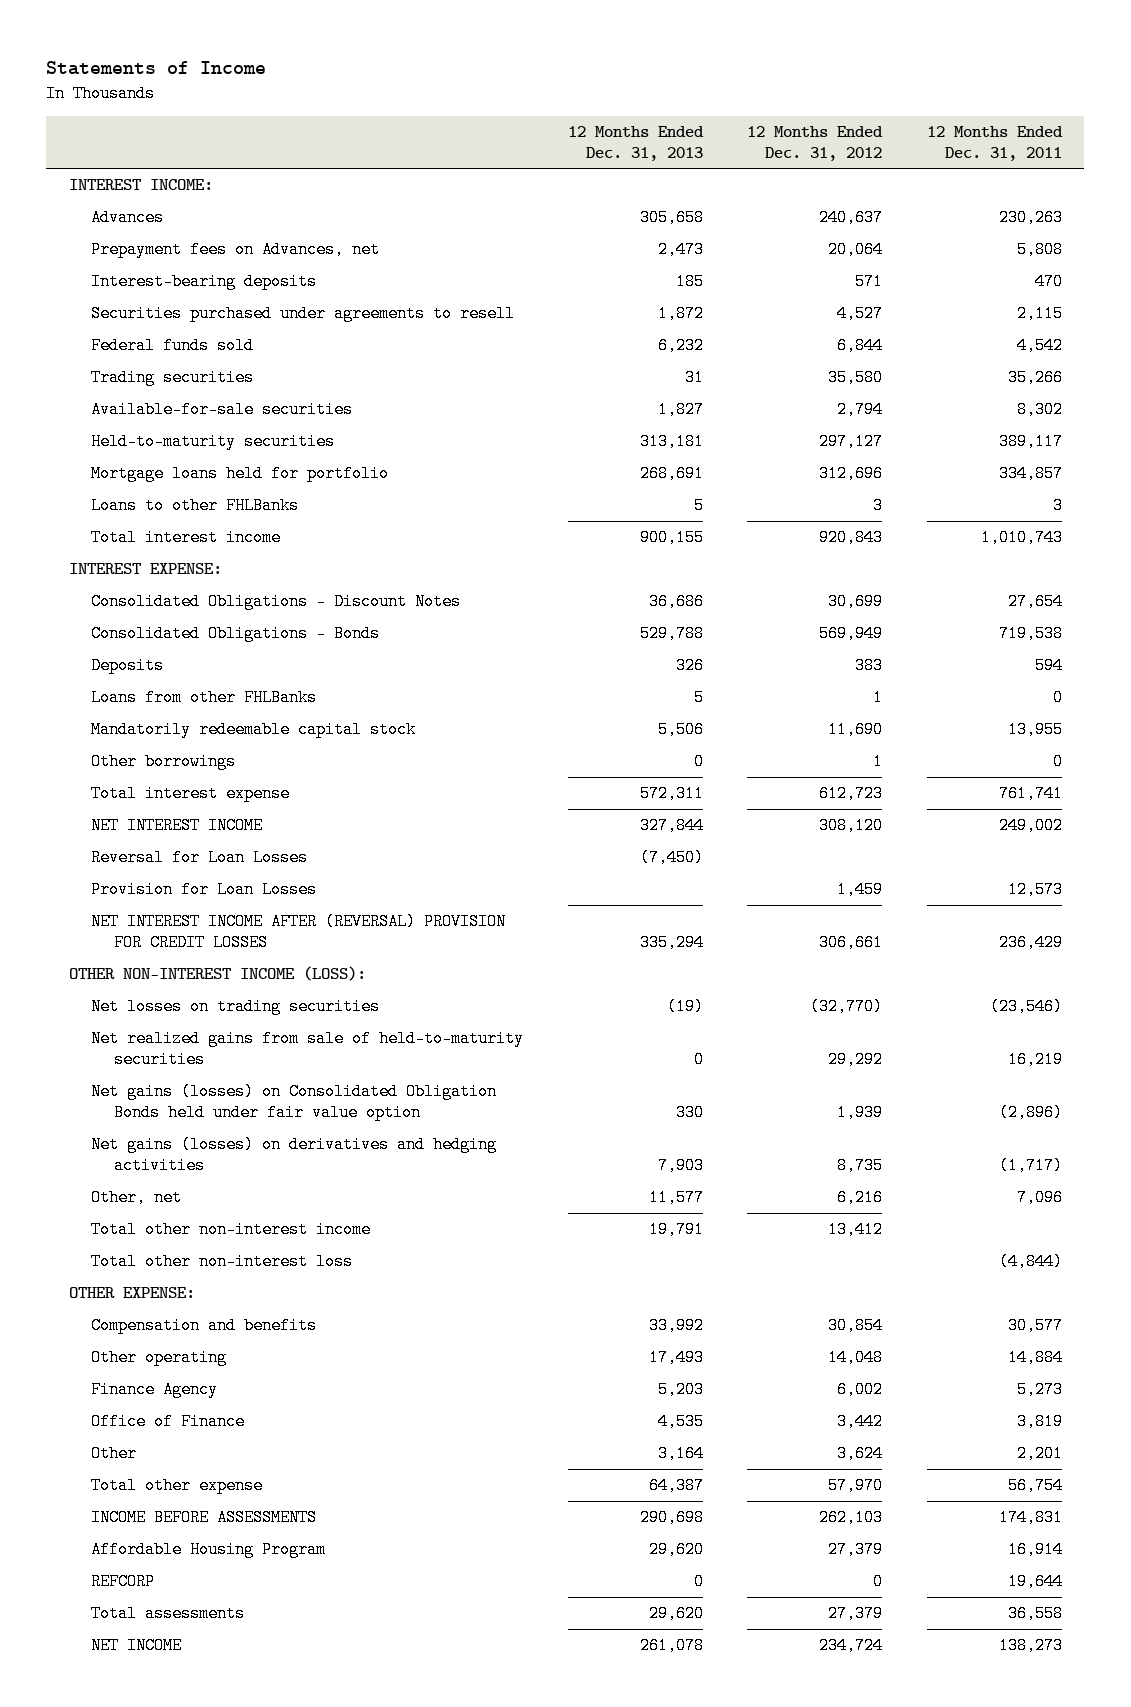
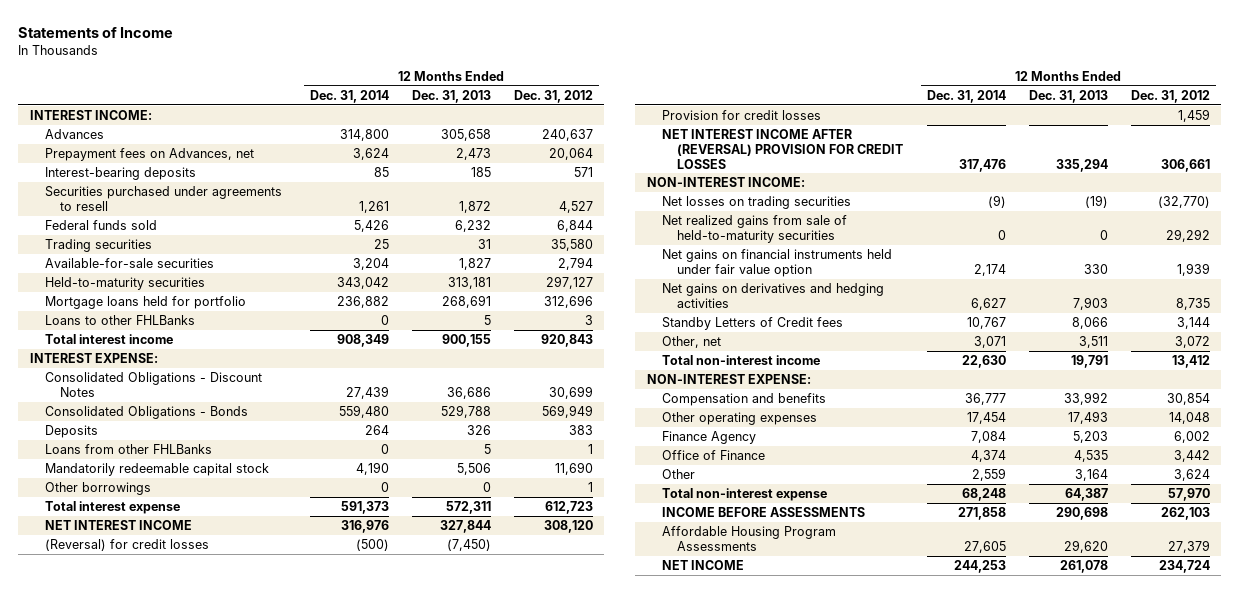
[927,126,1064,161] 12 Months Ended Dec. 31, 2011 -> none
none -> [309,89,389,103] Dec. 31, 2014
[91,849,309,867] Reversal for Loan Losses -> [45,538,210,551] (Reversal) for credit losses
[91,881,318,899] Provision for Loan Losses -> [662,109,822,120] Provision for credit losses
[68,966,366,982] OTHER NON-INTEREST INCOME (LOSS): -> [646,176,805,187] NON-INTEREST INCOME:
[91,1253,354,1271] Total other non-interest loss -> none
[91,1083,498,1122] Net gains (losses) on Consolidated Obligation Bonds held under fair value option -> [662,248,893,277] Net gains on financial instruments held under fair value option
[91,1136,498,1175] Net gains (losses) on derivatives and hedging activities -> [662,282,885,308] Net gains on derivatives and hedging activities
none -> [662,316,844,330] Standby Letters of Credit fees
[648,1189,704,1207] 11,577 -> [1078,335,1108,348] 3,511
[837,1189,884,1207] 6,216 -> [1174,335,1210,348] 3,072
[91,1221,372,1239] Total other non-interest income -> [662,354,821,365] Total non-interest income
[68,1287,195,1299] OTHER EXPENSE: -> [646,373,811,384] NON-INTEREST EXPENSE:
[91,1349,228,1367] Other operating -> [662,411,818,425] Other operating expenses
[91,1477,264,1495] Total other expense -> [662,487,828,501] Total non-interest expense
[91,1573,156,1591] REFCORP -> none
[91,1605,246,1623] Total assessments -> none
[91,1541,327,1559] Affordable Housing Program -> [662,525,837,551] Affordable Housing Program Assessments

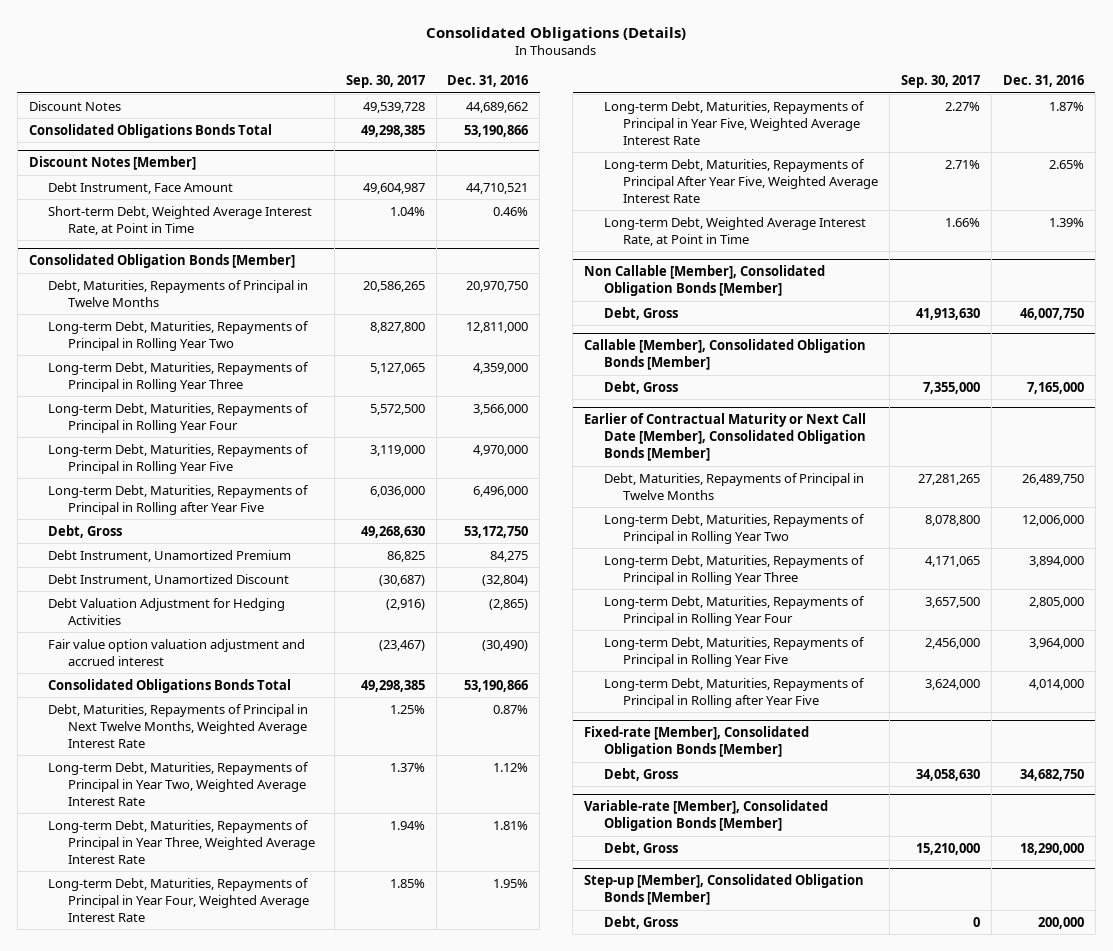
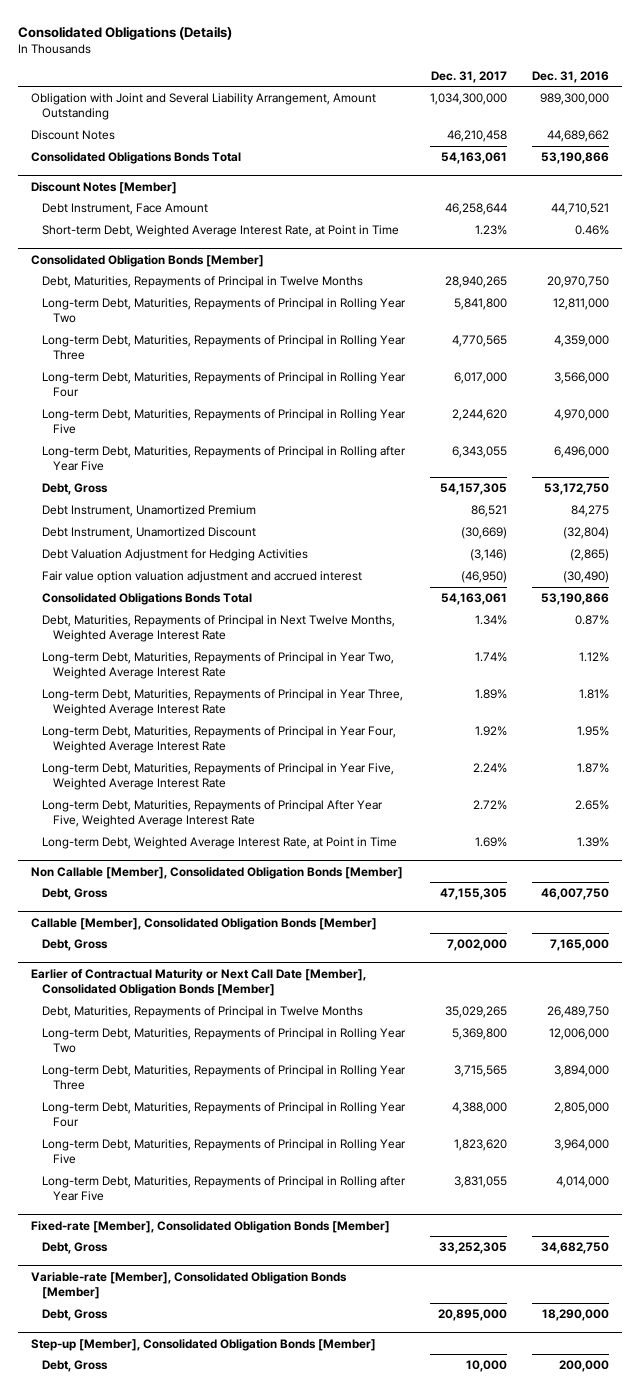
[345,75,425,89] Sep. 30, 2017 -> none
none -> [431,70,508,83] Dec. 31, 2017
none -> [30,93,376,121] Obligation with Joint and Several Liability Arrangement, Amount Outstanding

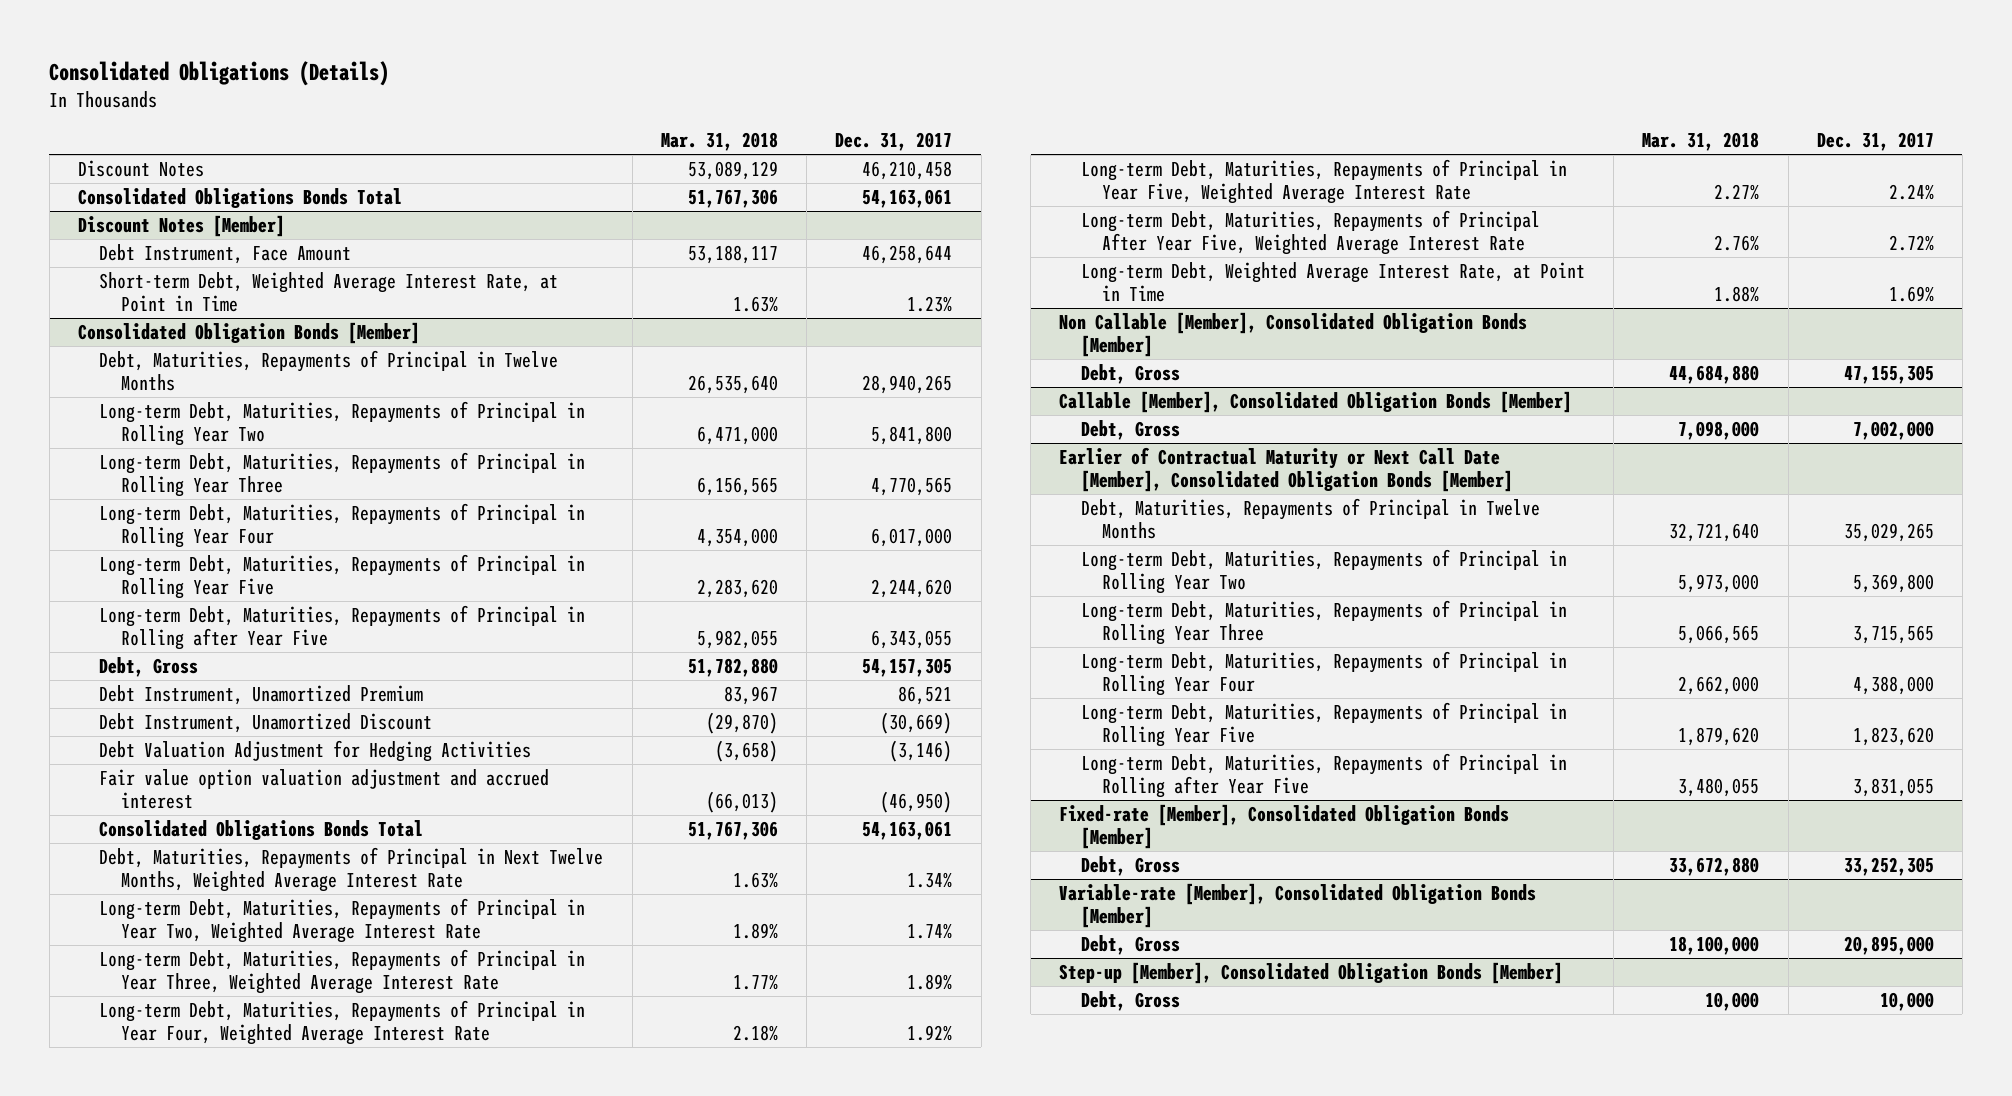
[532,70,610,83] Dec. 31, 2016 -> none
none -> [660,132,778,152] Mar. 31, 2018
[30,93,376,121] Obligation with Joint and Several Liability Arrangement, Amount Outstanding -> none

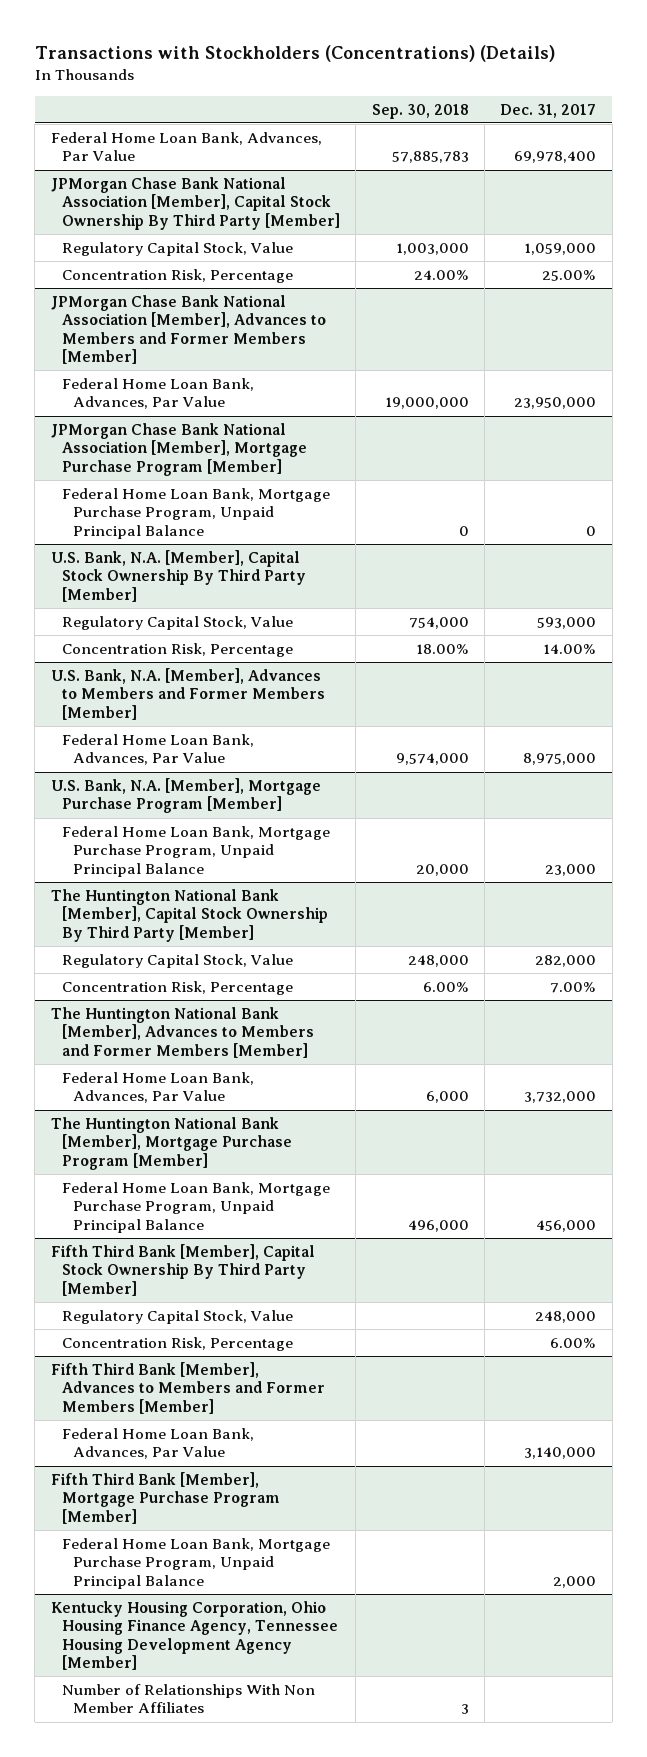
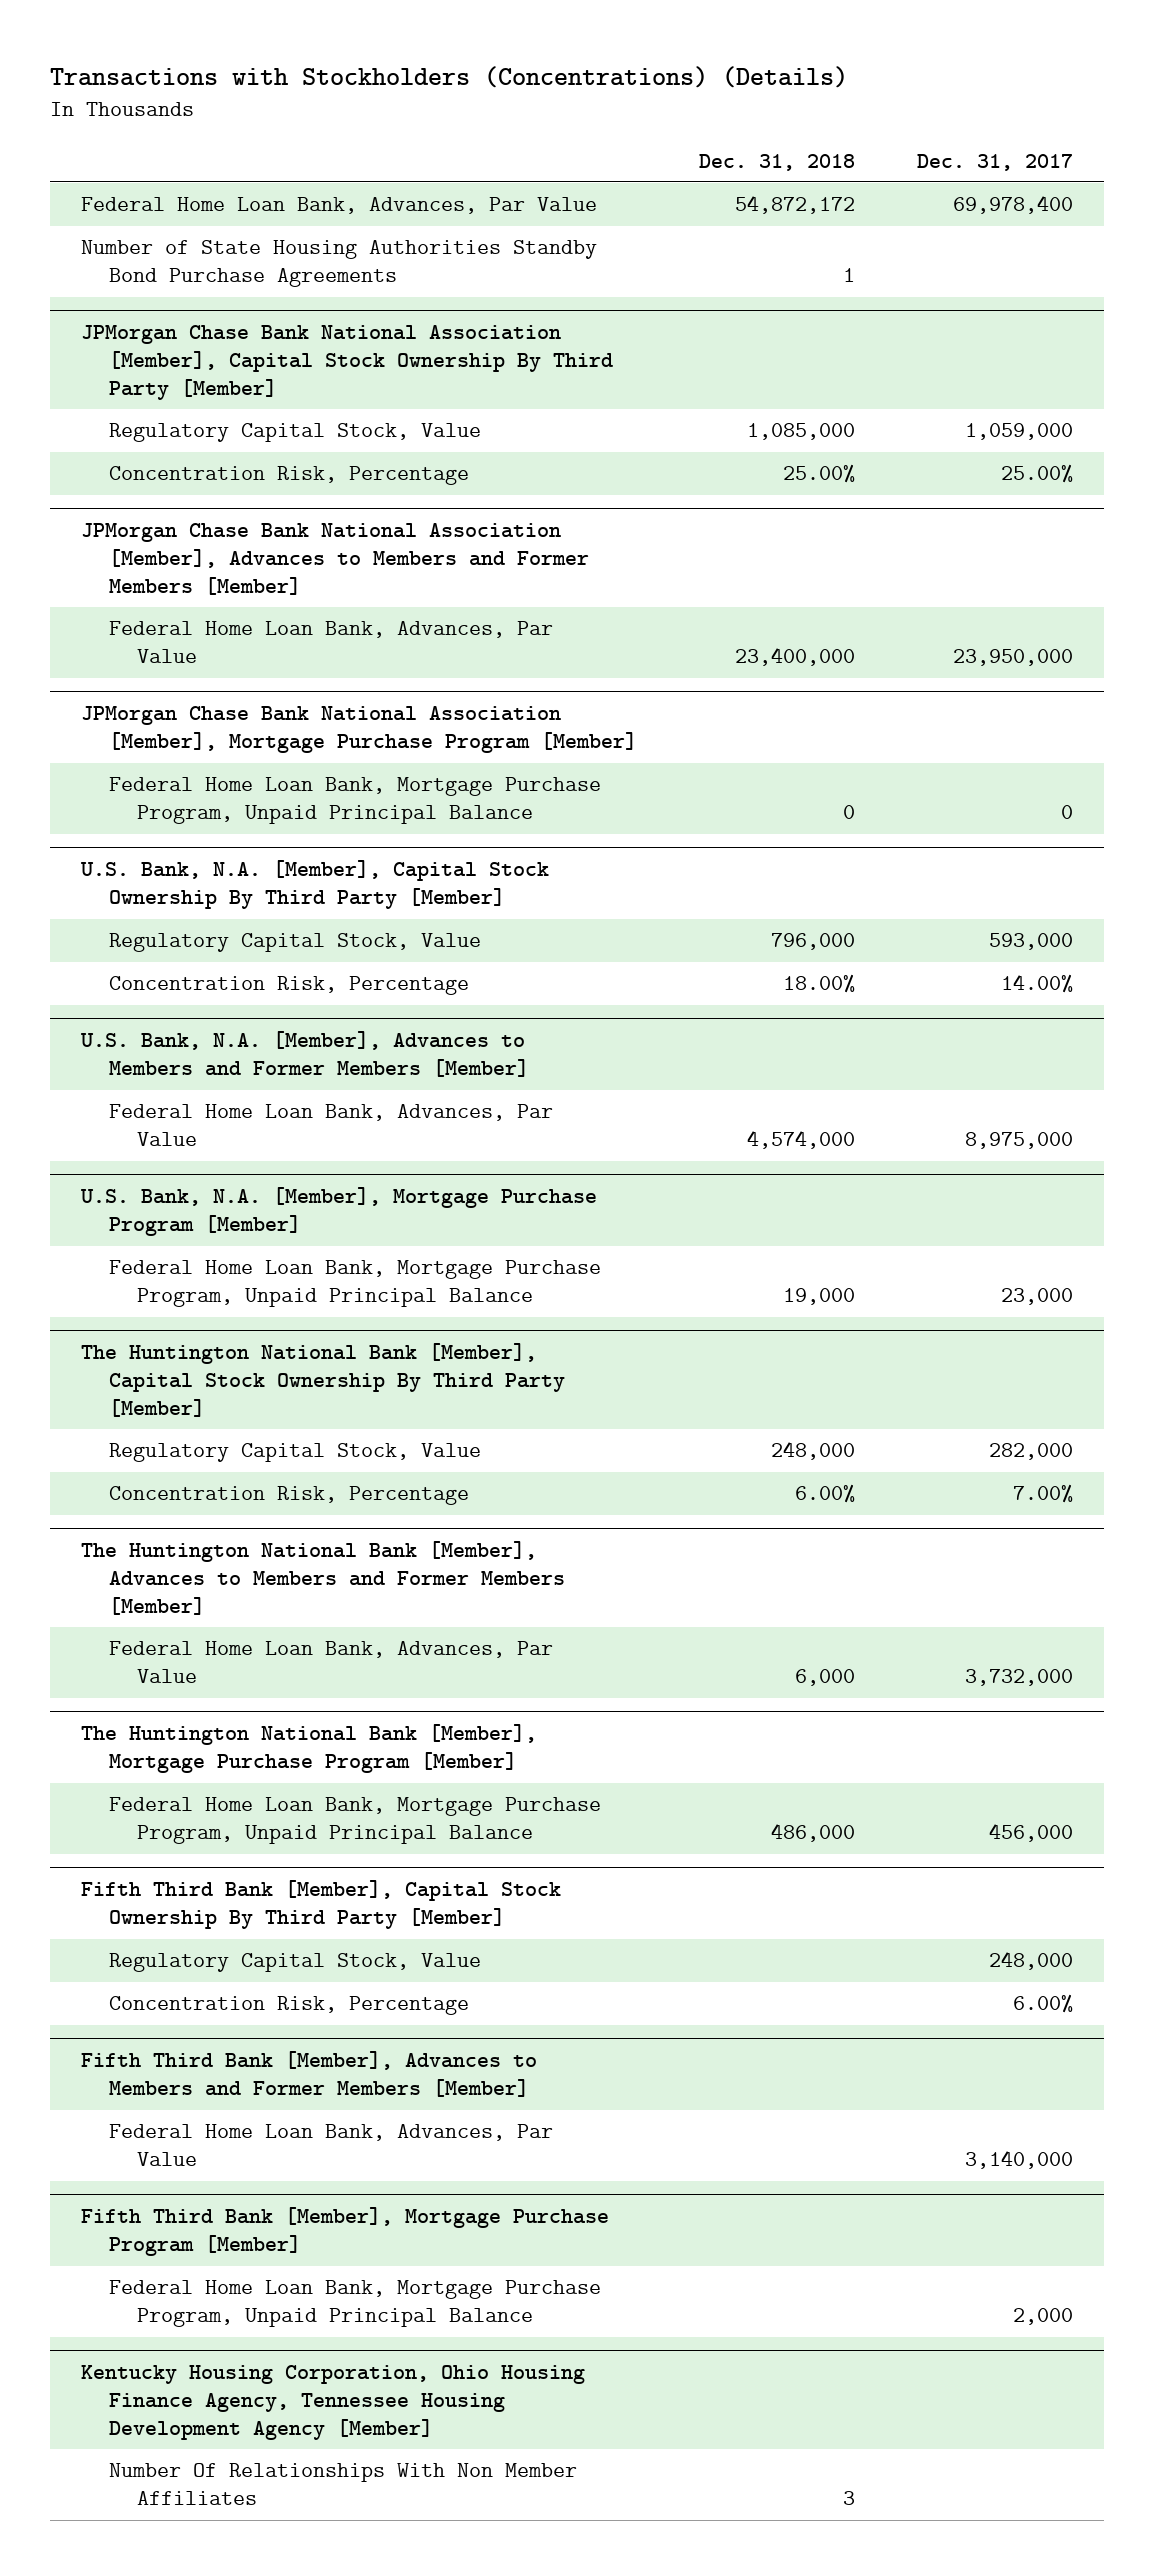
[371,103,469,119] Sep. 30, 2018 -> none
none -> [699,153,856,171] Dec. 31, 2018
none -> [80,240,597,288] Number of State Housing Authorities Standby Bond Purchase Agreements
[62,1684,316,1714] Number of Relationships With Non Member Affiliates -> [109,2463,578,2506] Number Of Relationships With Non Member Affiliates

